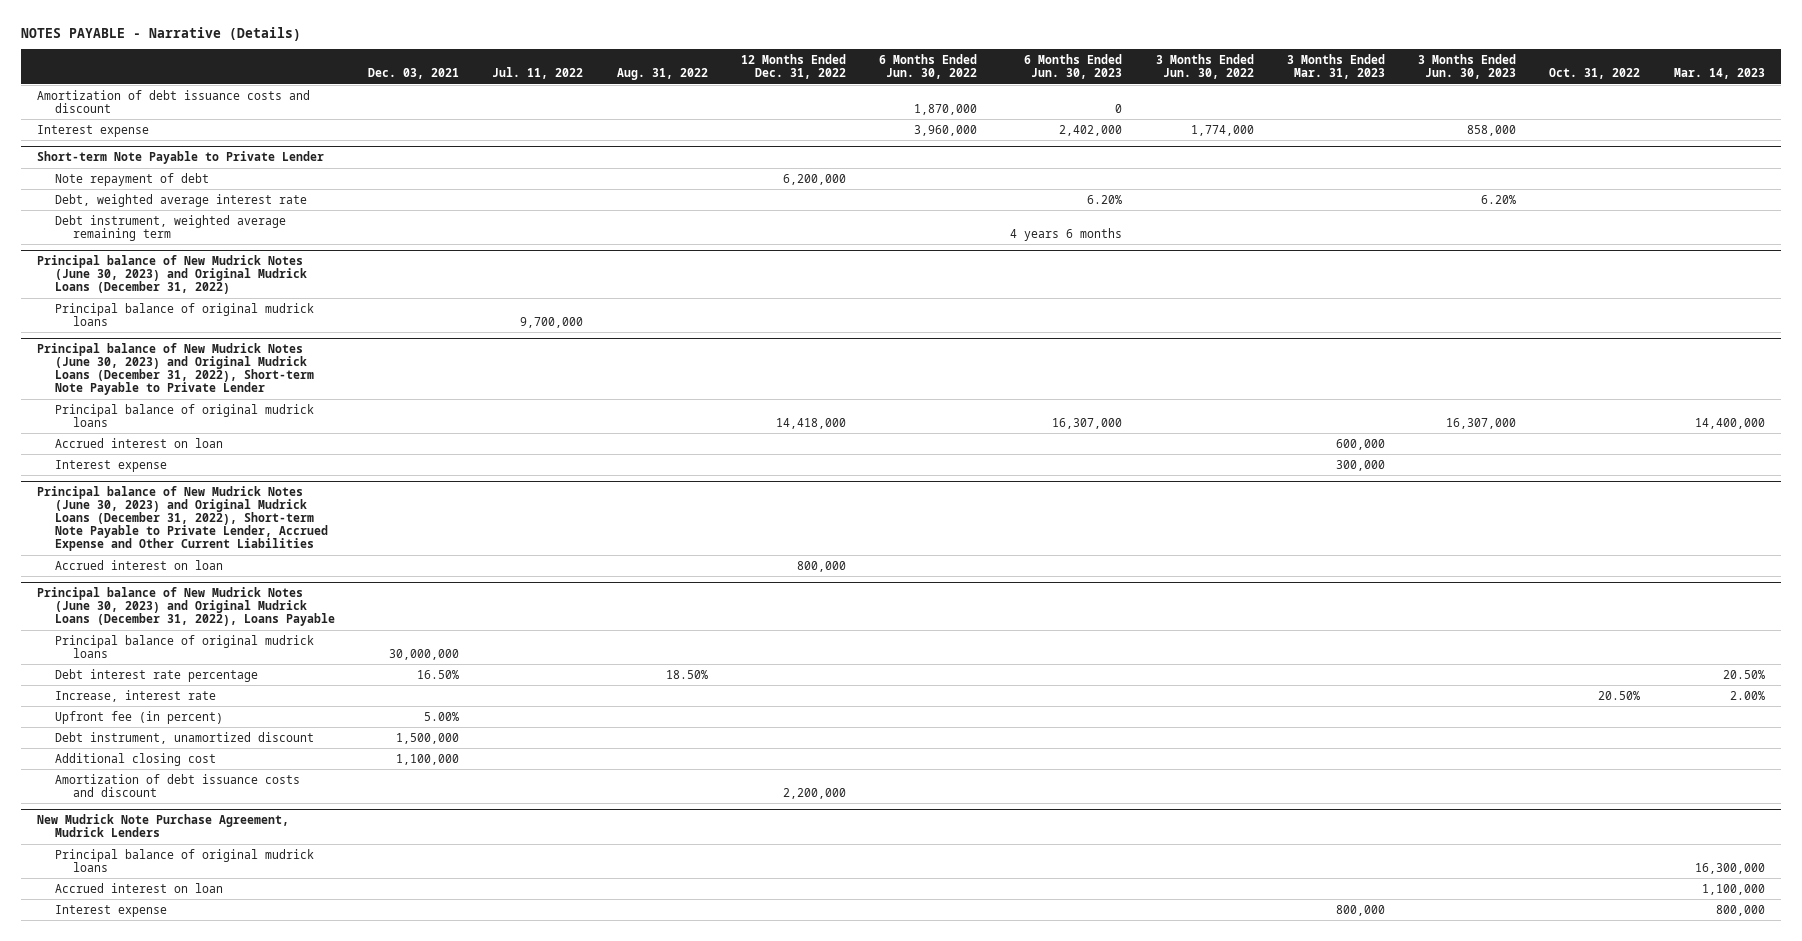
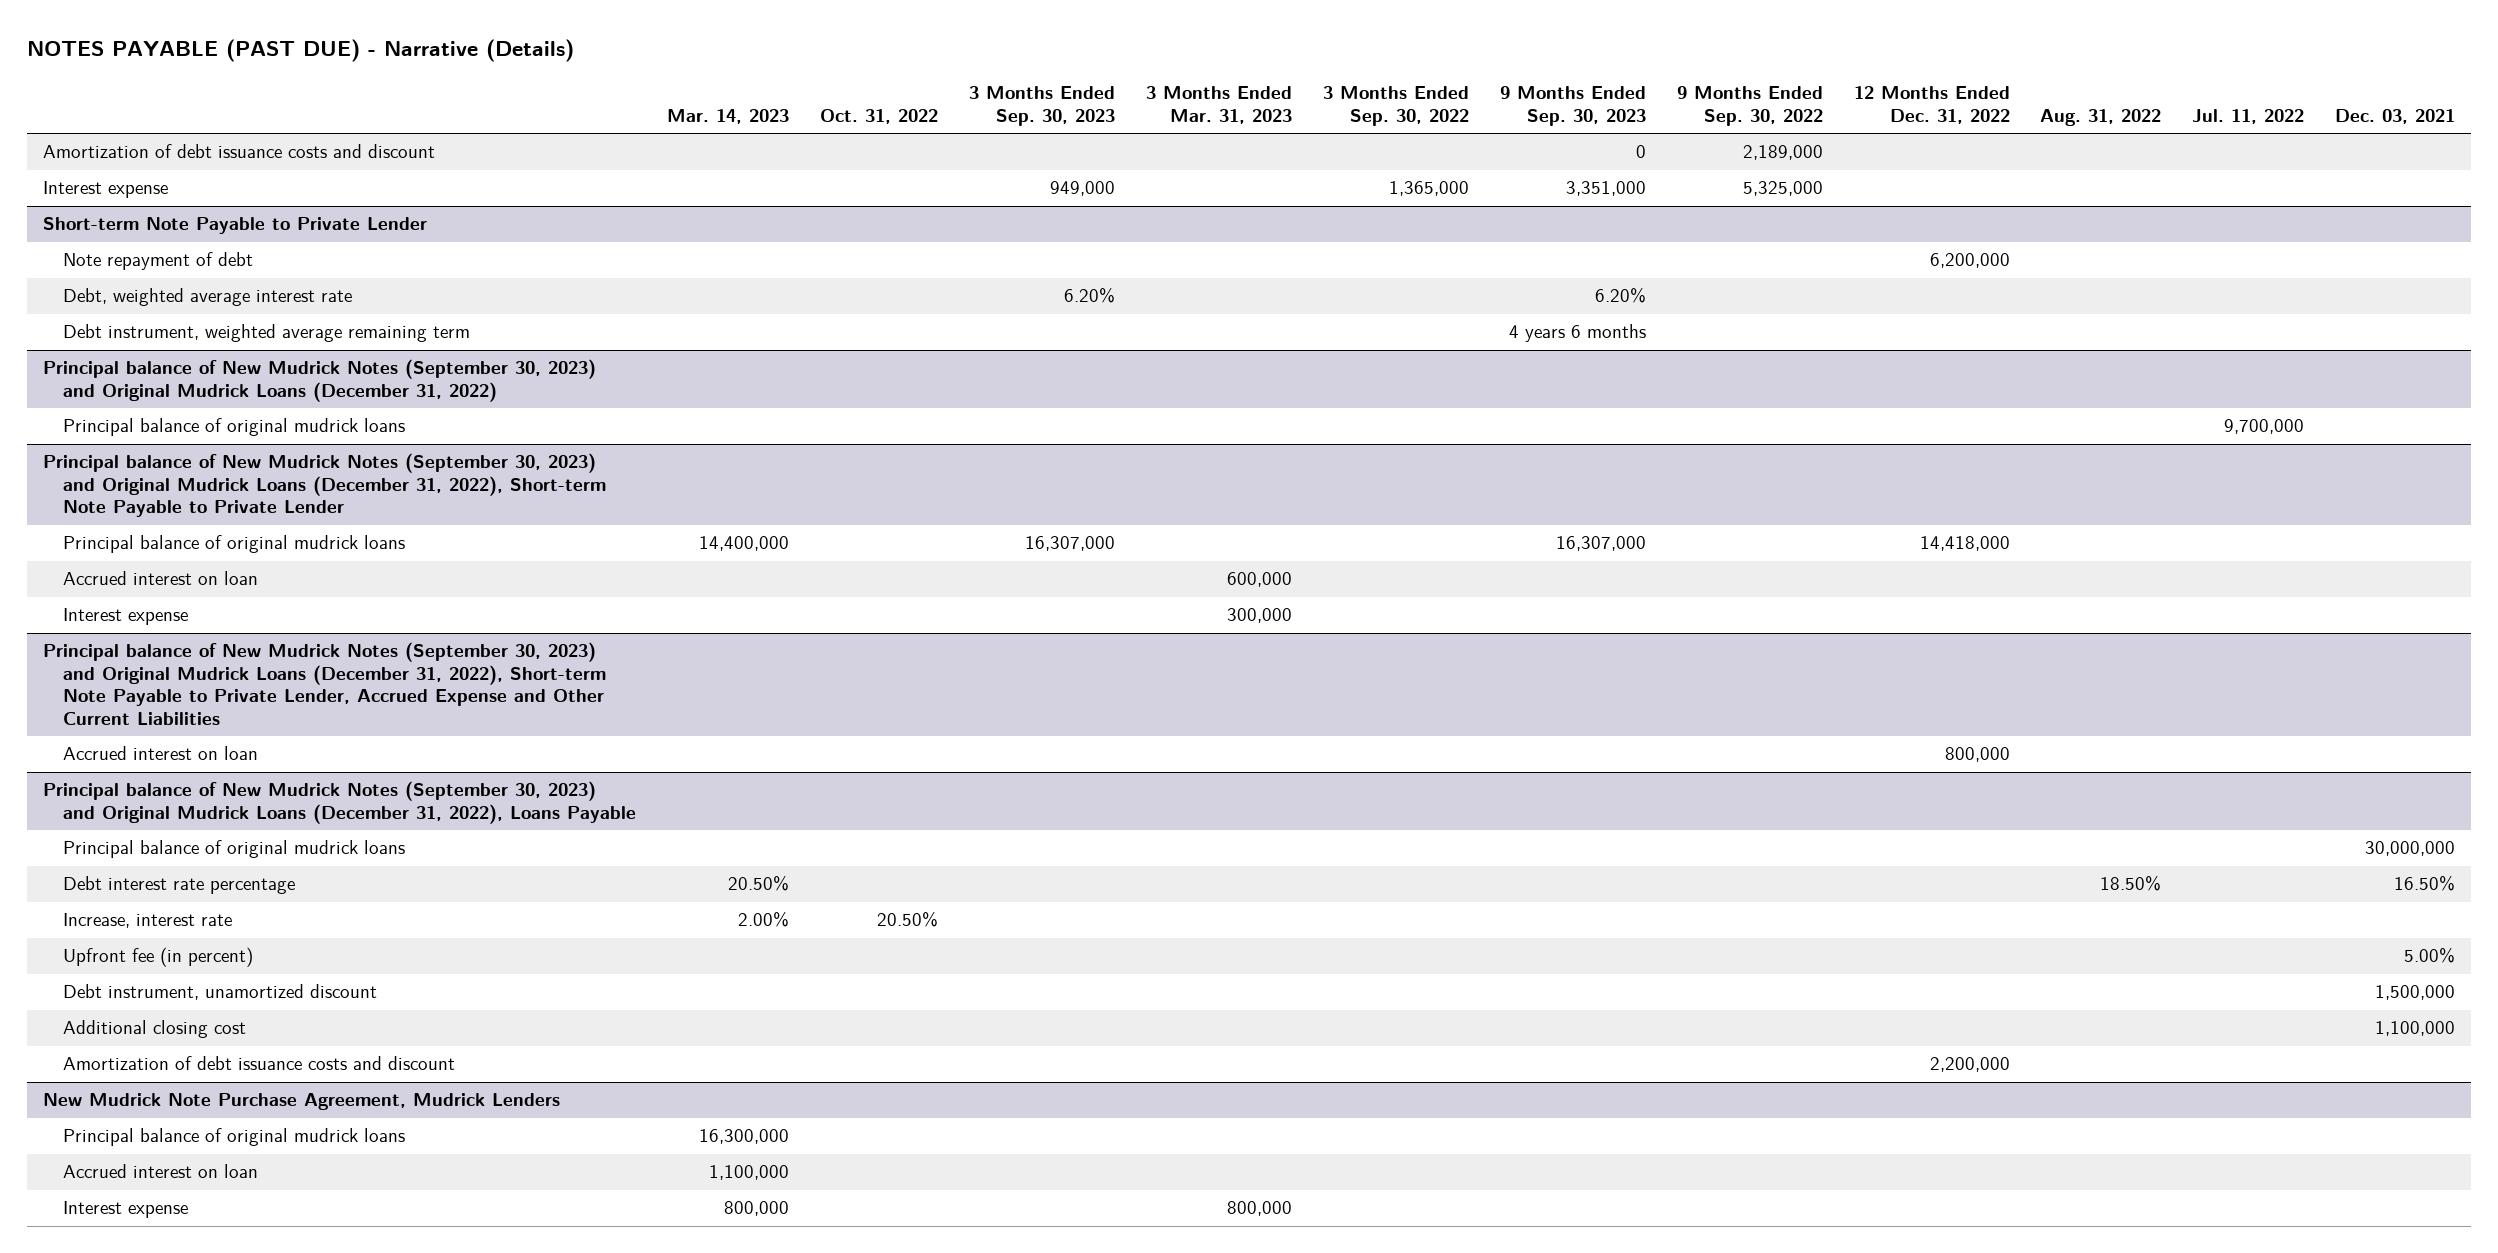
[20,27,301,42] NOTES PAYABLE - Narrative (Details) -> [27,39,575,63] NOTES PAYABLE (PAST DUE) - Narrative (Details)
[879,54,978,80] 6 Months Ended Jun. 30, 2022 -> none
[1024,54,1123,80] 6 Months Ended Jun. 30, 2023 -> none
[1155,54,1254,80] 3 Months Ended Jun. 30, 2022 -> none
[1418,54,1517,80] 3 Months Ended Jun. 30, 2023 -> none
none -> [968,86,1115,126] 3 Months Ended Sep. 30, 2023
none -> [1322,86,1469,126] 3 Months Ended Sep. 30, 2022
none -> [1499,86,1646,126] 9 Months Ended Sep. 30, 2023
none -> [1676,86,1823,126] 9 Months Ended Sep. 30, 2022
[37,255,307,295] Principal balance of New Mudrick Notes (June 30, 2023) and Original Mudrick Loans (December 31, 2022) -> [42,359,596,402] Principal balance of New Mudrick Notes (September 30, 2023) and Original Mudrick Loans (December 31, 2022)
[37,343,314,396] Principal balance of New Mudrick Notes (June 30, 2023) and Original Mudrick Loans (December 31, 2022), Short-term Note Payable to Private Lender -> [42,453,607,518] Principal balance of New Mudrick Notes (September 30, 2023) and Original Mudrick Loans (December 31, 2022), Short-term Note Payable to Private Lender
[37,486,328,552] Principal balance of New Mudrick Notes (June 30, 2023) and Original Mudrick Loans (December 31, 2022), Short-term Note Payable to Private Lender, Accrued Expense and Other Current Liabilities -> [42,642,607,725] Principal balance of New Mudrick Notes (September 30, 2023) and Original Mudrick Loans (December 31, 2022), Short-term Note Payable to Private Lender, Accrued Expense and Other Current Liabilities
[37,587,335,627] Principal balance of New Mudrick Notes (June 30, 2023) and Original Mudrick Loans (December 31, 2022), Loans Payable -> [42,781,637,824] Principal balance of New Mudrick Notes (September 30, 2023) and Original Mudrick Loans (December 31, 2022), Loans Payable

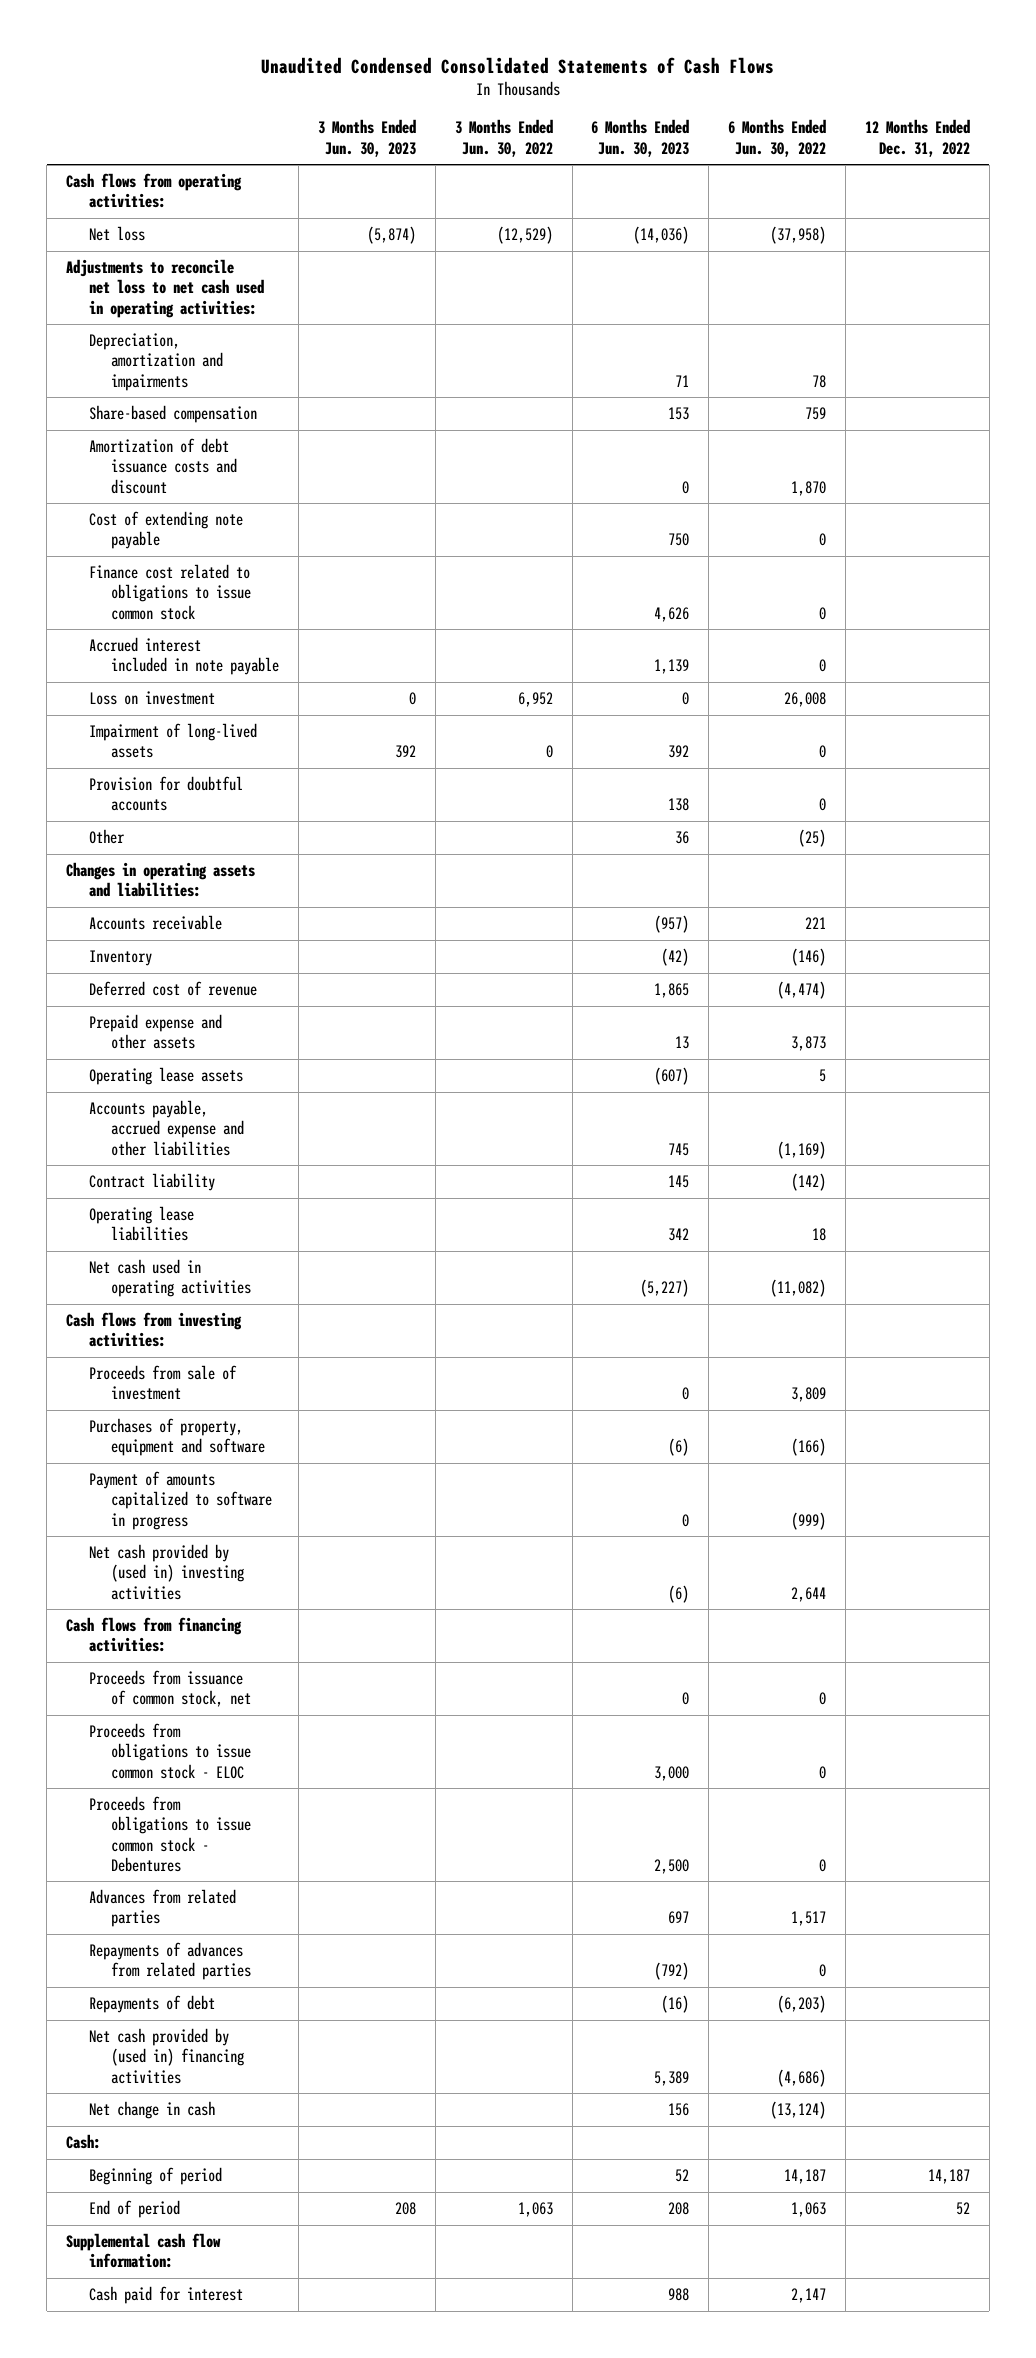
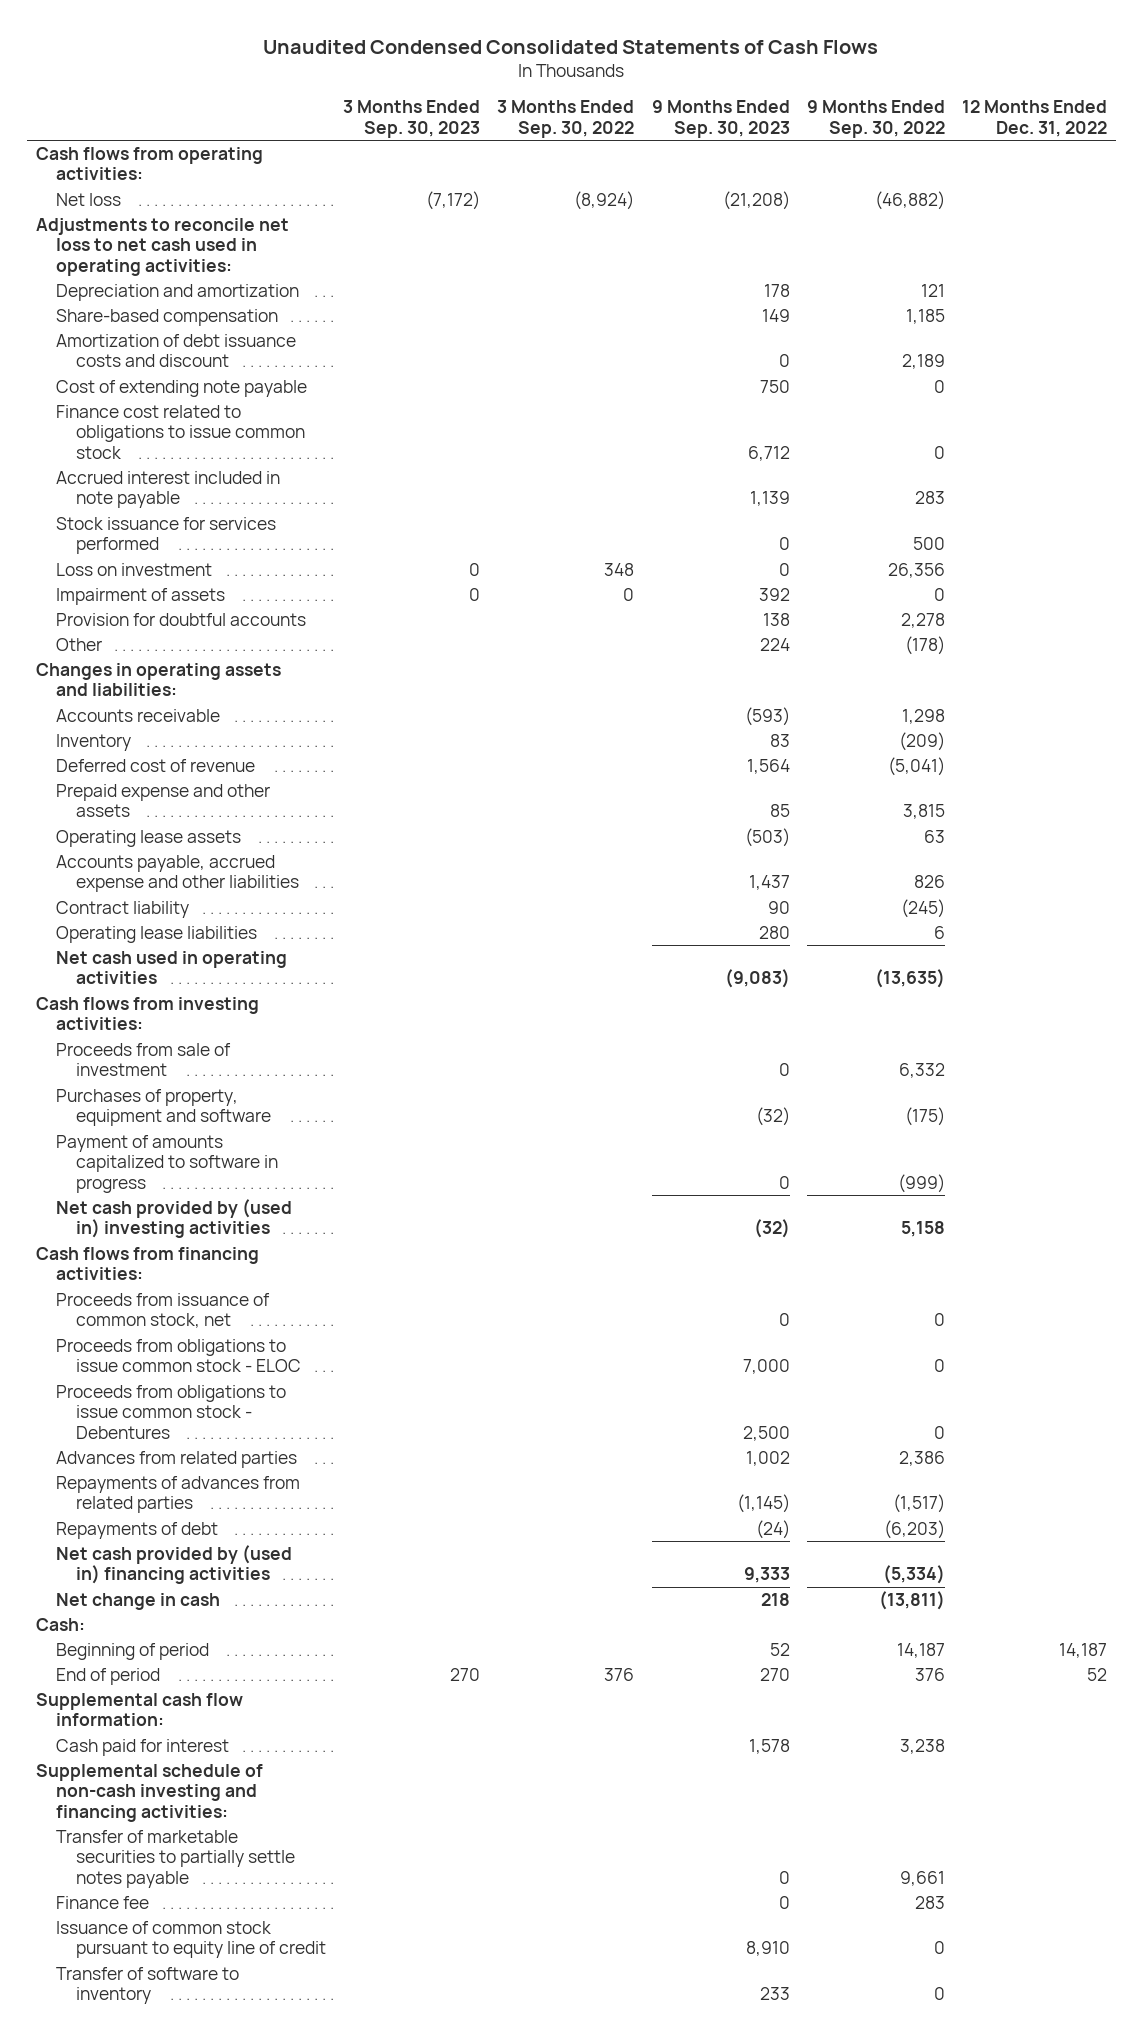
[317,119,416,157] 3 Months Ended Jun. 30, 2023 -> none
[454,119,553,157] 3 Months Ended Jun. 30, 2022 -> none
[591,119,690,157] 6 Months Ended Jun. 30, 2023 -> none
[728,119,827,157] 6 Months Ended Jun. 30, 2022 -> none
none -> [342,100,480,138] 3 Months Ended Sep. 30, 2023
none -> [497,100,635,138] 3 Months Ended Sep. 30, 2022
none -> [651,100,790,138] 9 Months Ended Sep. 30, 2023
none -> [806,100,945,138] 9 Months Ended Sep. 30, 2022
[88,333,224,391] Depreciation, amortization and impairments -> [55,283,299,301] Depreciation and amortization
none -> [55,516,276,555] Stock issuance for services performed
[88,723,257,759] Impairment of long-lived assets -> [55,587,225,605] Impairment of assets
none -> [35,1763,263,1822] Supplemental schedule of non-cash investing and financing activities:
none -> [55,1829,295,1888] Transfer of marketable securities to partially settle notes payable
none -> [55,1895,149,1909] Finance fee
none -> [55,1920,326,1959] Issuance of common stock pursuant to equity line of credit
none -> [55,1966,239,2005] Transfer of software to inventory

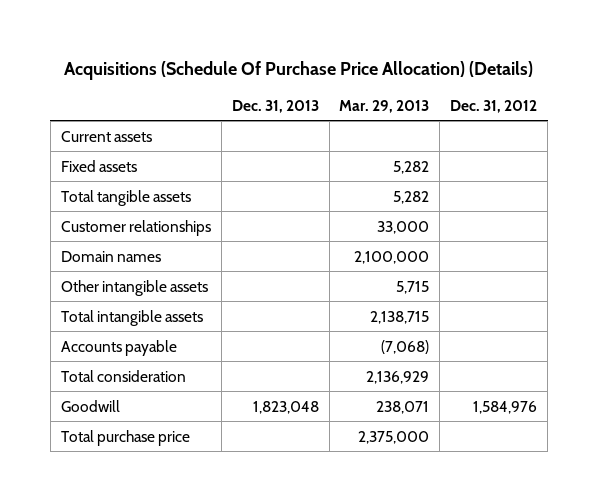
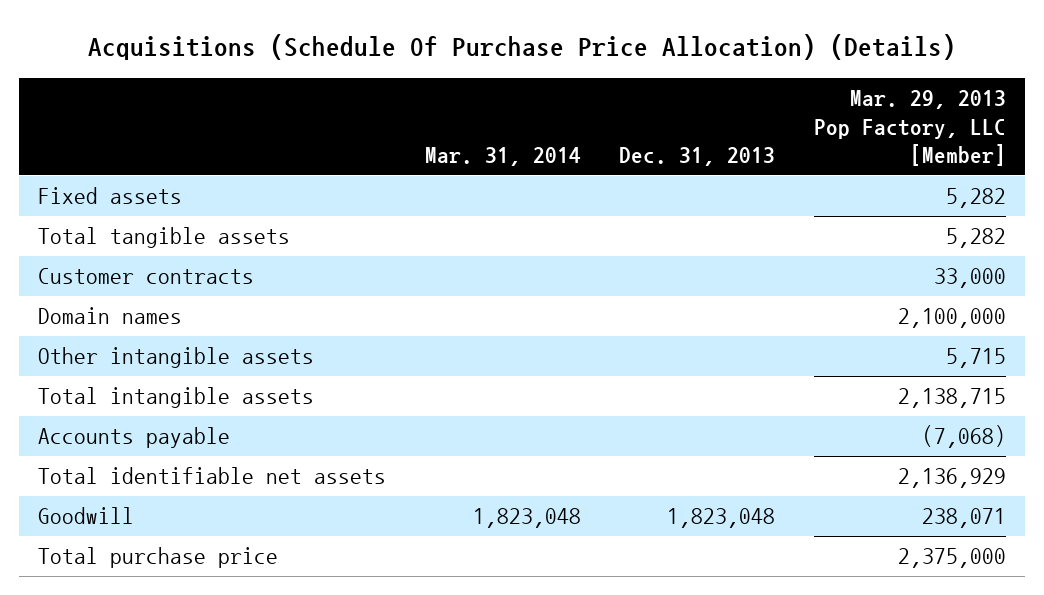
[339,99,430,113] Mar. 29, 2013 -> none
[450,99,538,113] Dec. 31, 2012 -> none
none -> [424,147,581,167] Mar. 31, 2014
none -> [813,90,1006,167] Mar. 29, 2013 Pop Factory, LLC [Member]
[60,130,152,142] Current assets -> none
[60,219,211,236] Customer relationships -> [38,268,255,285] Customer contracts
[60,369,186,382] Total consideration -> [38,467,387,485] Total identifiable net assets

